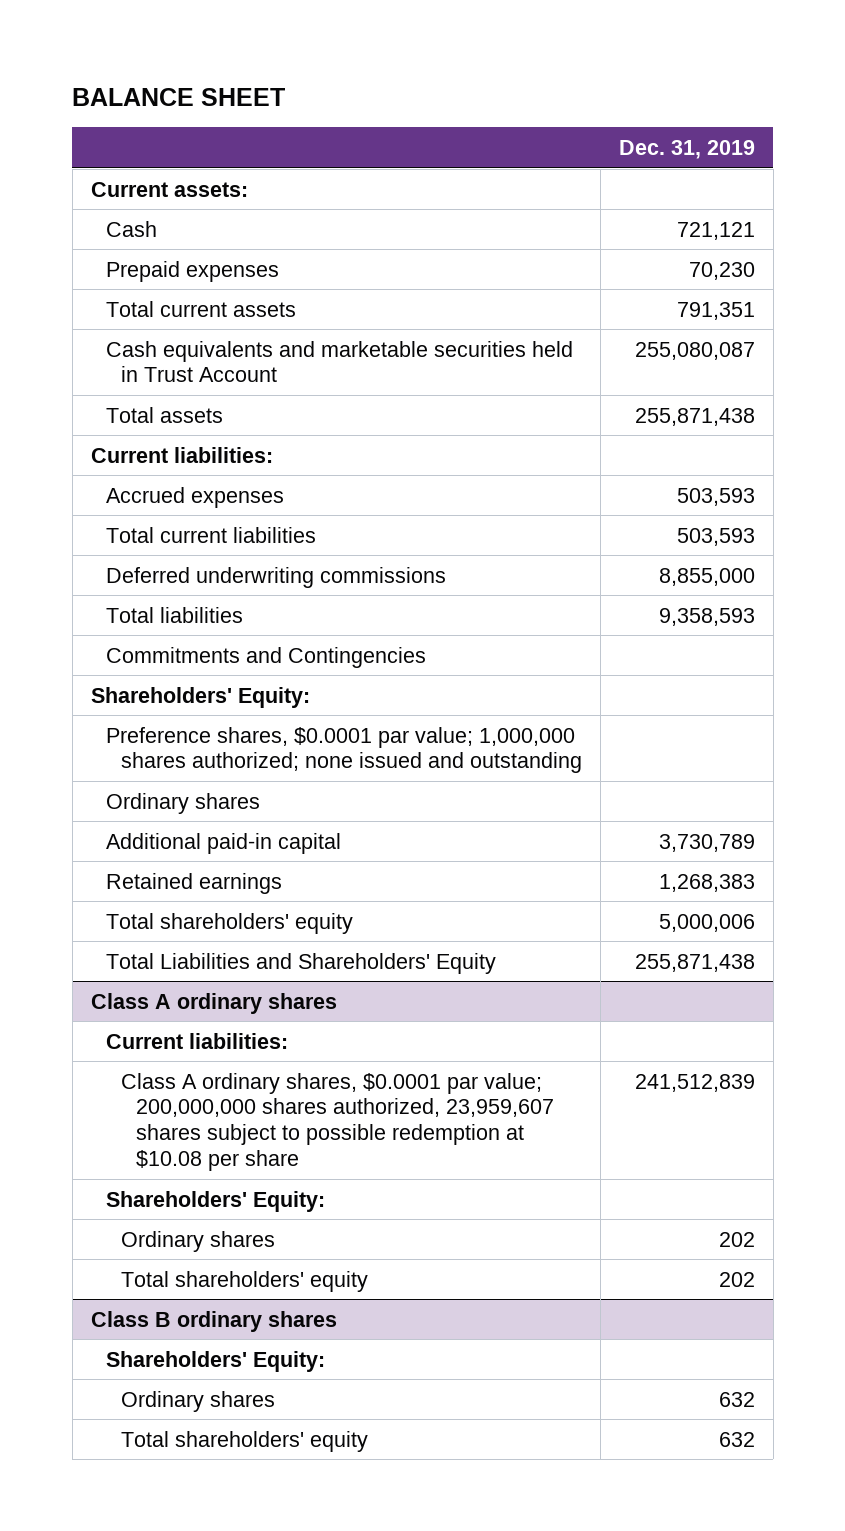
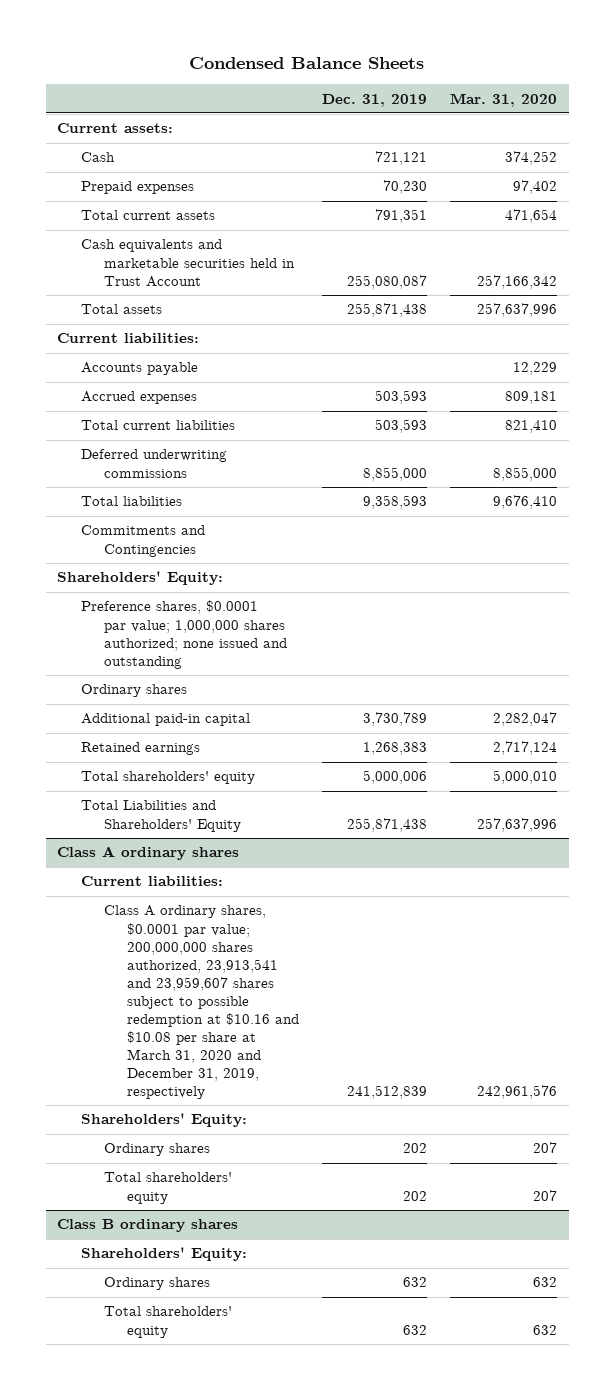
[72,87,286,106] BALANCE SHEET -> [189,57,425,70] Condensed Balance Sheets
none -> [450,92,558,107] Mar. 31, 2020
none -> [80,362,198,376] Accounts payable
[105,726,582,774] Preference shares, $0.0001 par value; 1,000,000 shares authorized; none issued and outstanding -> [80,600,288,669] Preference shares, $0.0001 par value; 1,000,000 shares authorized; none issued and outstanding
[120,1072,555,1172] Class A ordinary shares, $0.0001 par value; 200,000,000 shares authorized, 23,959,607 shares subject to possible redemption at $10.08 per share -> [104,905,300,1100] Class A ordinary shares, $0.0001 par value; 200,000,000 shares authorized, 23,913,541 and 23,959,607 shares subject to possible redemption at $10.16 and $10.08 per share at March 31, 2020 and December 31, 2019, respectively

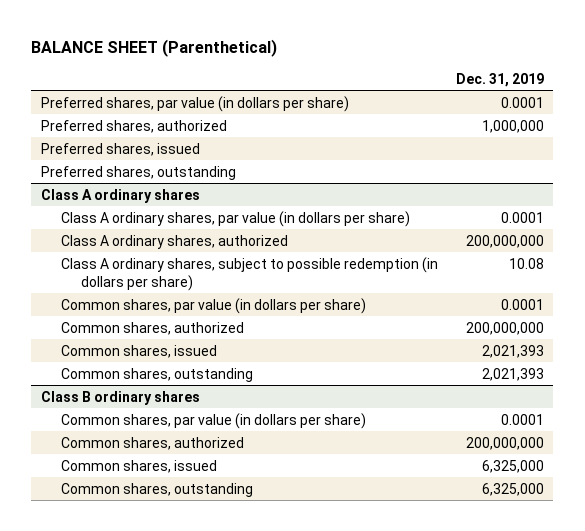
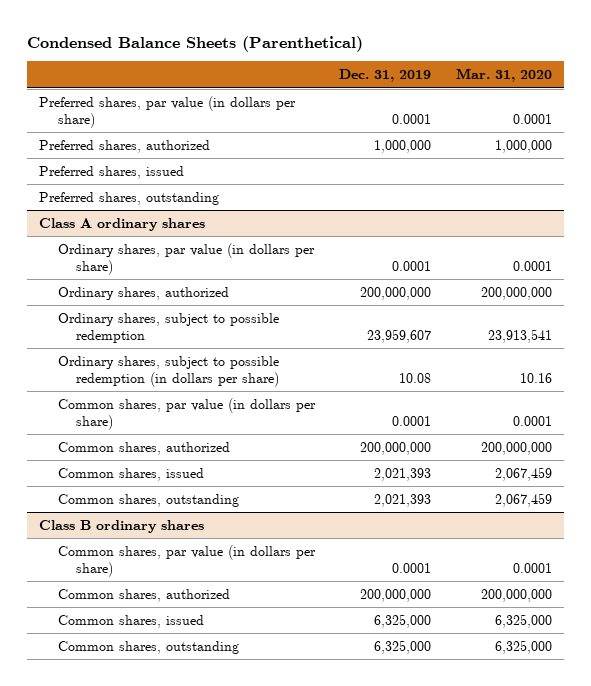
[31,39,278,58] BALANCE SHEET (Parenthetical) -> [26,35,363,52] Condensed Balance Sheets (Parenthetical)
none -> [455,68,552,83] Mar. 31, 2020
[60,210,410,227] Class A ordinary shares, par value (in dollars per share) -> [57,242,315,275] Ordinary shares, par value (in dollars per share)
[60,234,288,249] Class A ordinary shares, authorized -> [57,286,229,300] Ordinary shares, authorized
none -> [57,312,279,343] Ordinary shares, subject to possible redemption
[60,256,438,291] Class A ordinary shares, subject to possible redemption (in dollars per share) -> [57,355,280,387] Ordinary shares, subject to possible redemption (in dollars per share)

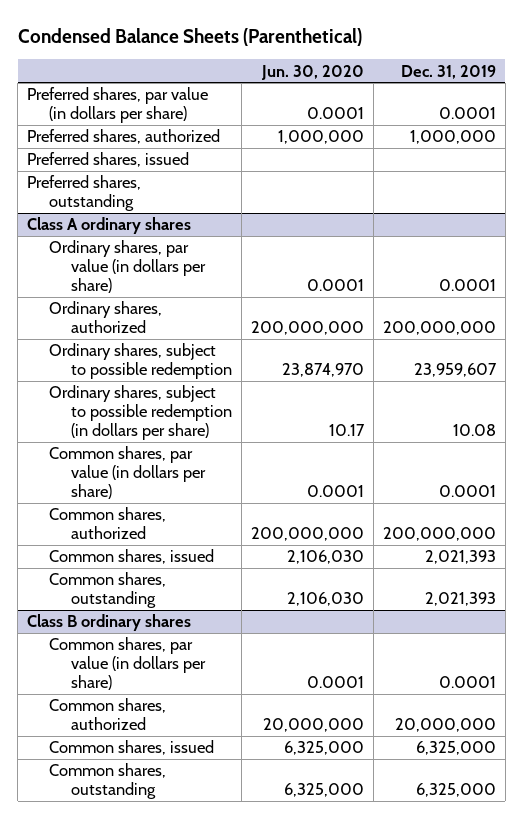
[455,68,552,83] Mar. 31, 2020 -> none
none -> [260,64,364,80] Jun. 30, 2020
[360,588,432,602] 200,000,000 -> [394,718,496,733] 20,000,000

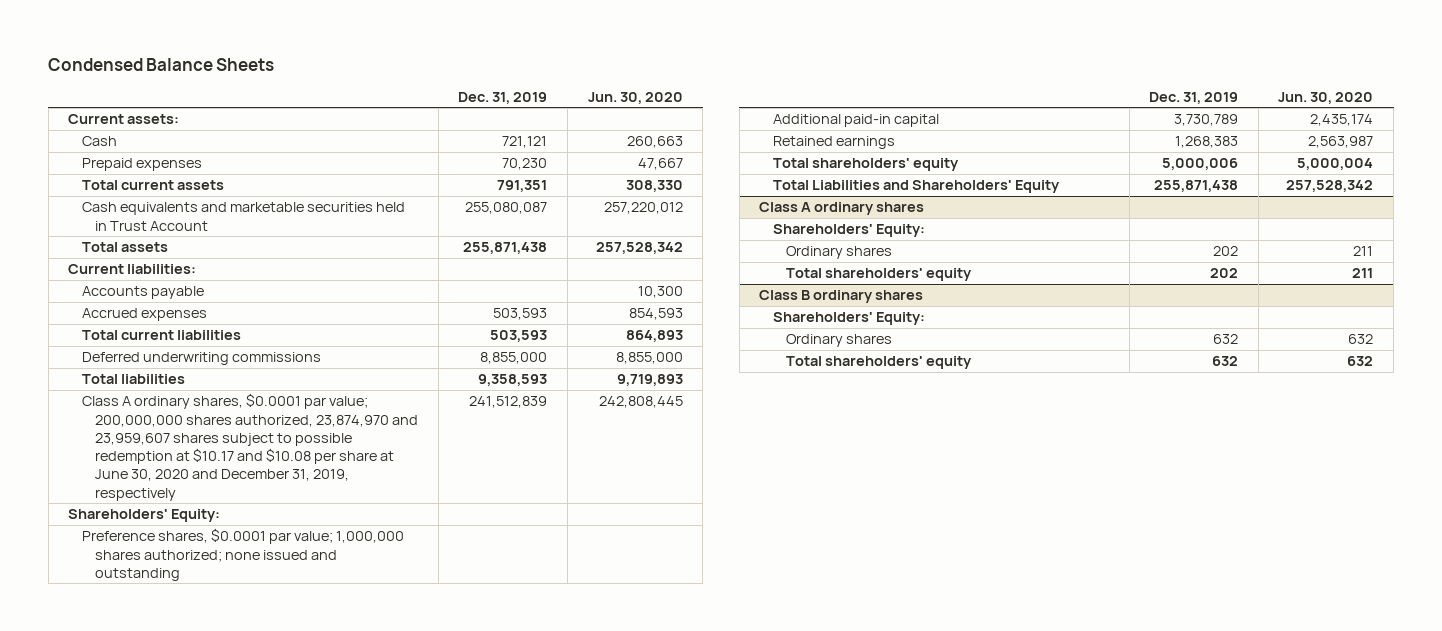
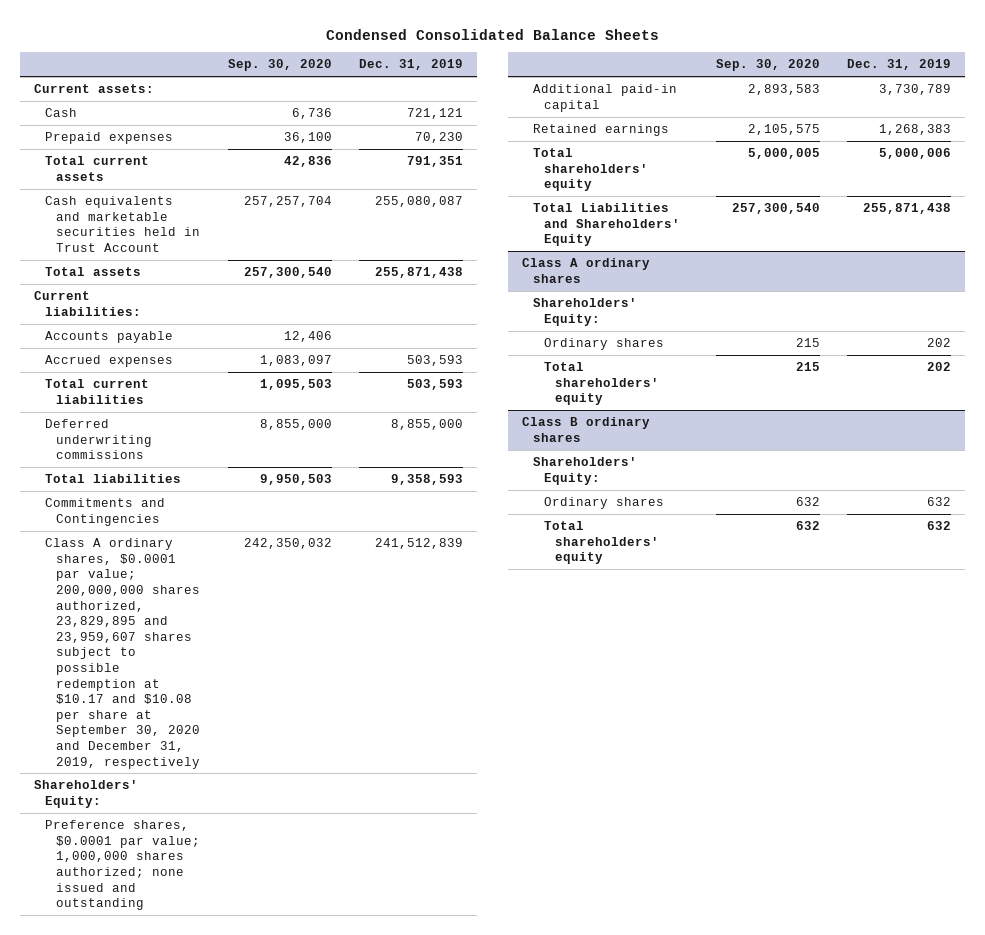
[48,57,275,71] Condensed Balance Sheets -> [325,28,659,40] Condensed Consolidated Balance Sheets
[587,91,683,104] Jun. 30, 2020 -> none
none -> [227,59,332,72] Sep. 30, 2020
none -> [45,498,166,526] Commitments and Contingencies
[81,393,418,501] Class A ordinary shares, $0.0001 par value; 200,000,000 shares authorized, 23,874,970 and 23,959,607 shares subject to possible redemption at $10.17 and $10.08 per share at June 30, 2020 and December 31, 2019, respectively -> [45,538,201,769] Class A ordinary shares, $0.0001 par value; 200,000,000 shares authorized, 23,829,895 and 23,959,607 shares subject to possible redemption at $10.17 and $10.08 per share at September 30, 2020 and December 31, 2019, respectively
[81,528,404,581] Preference shares, $0.0001 par value; 1,000,000 shares authorized; none issued and outstanding -> [45,820,201,911] Preference shares, $0.0001 par value; 1,000,000 shares authorized; none issued and outstanding

